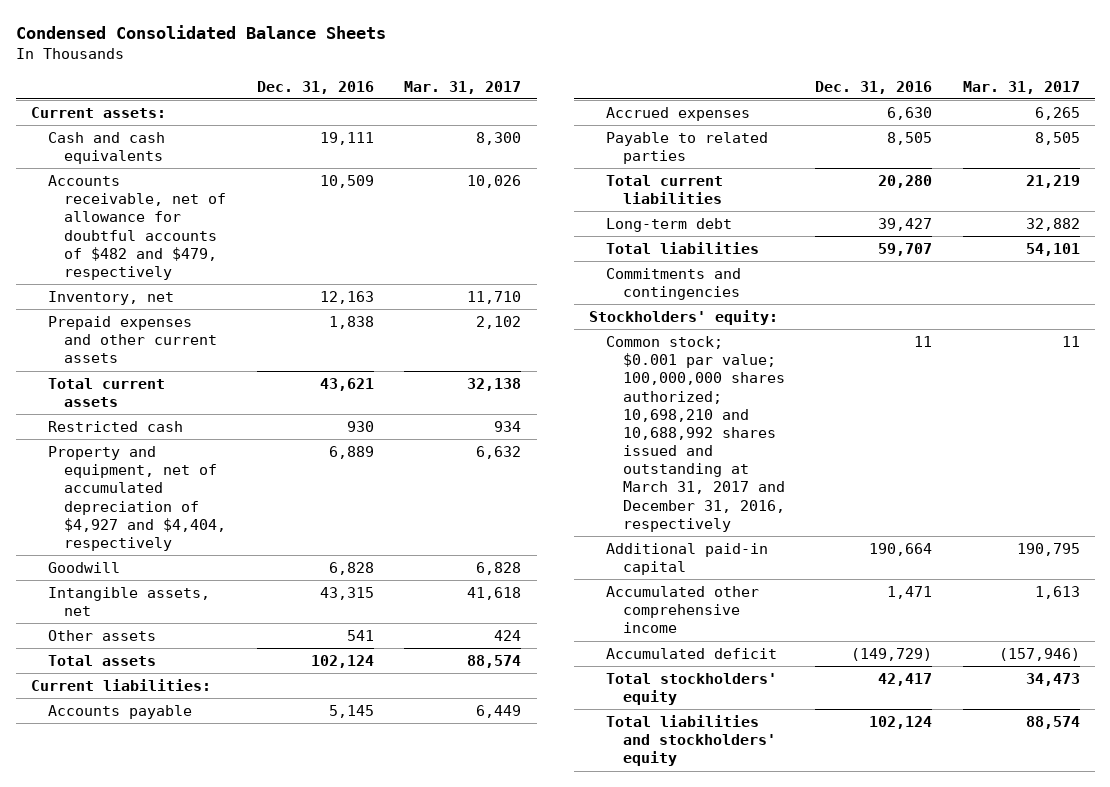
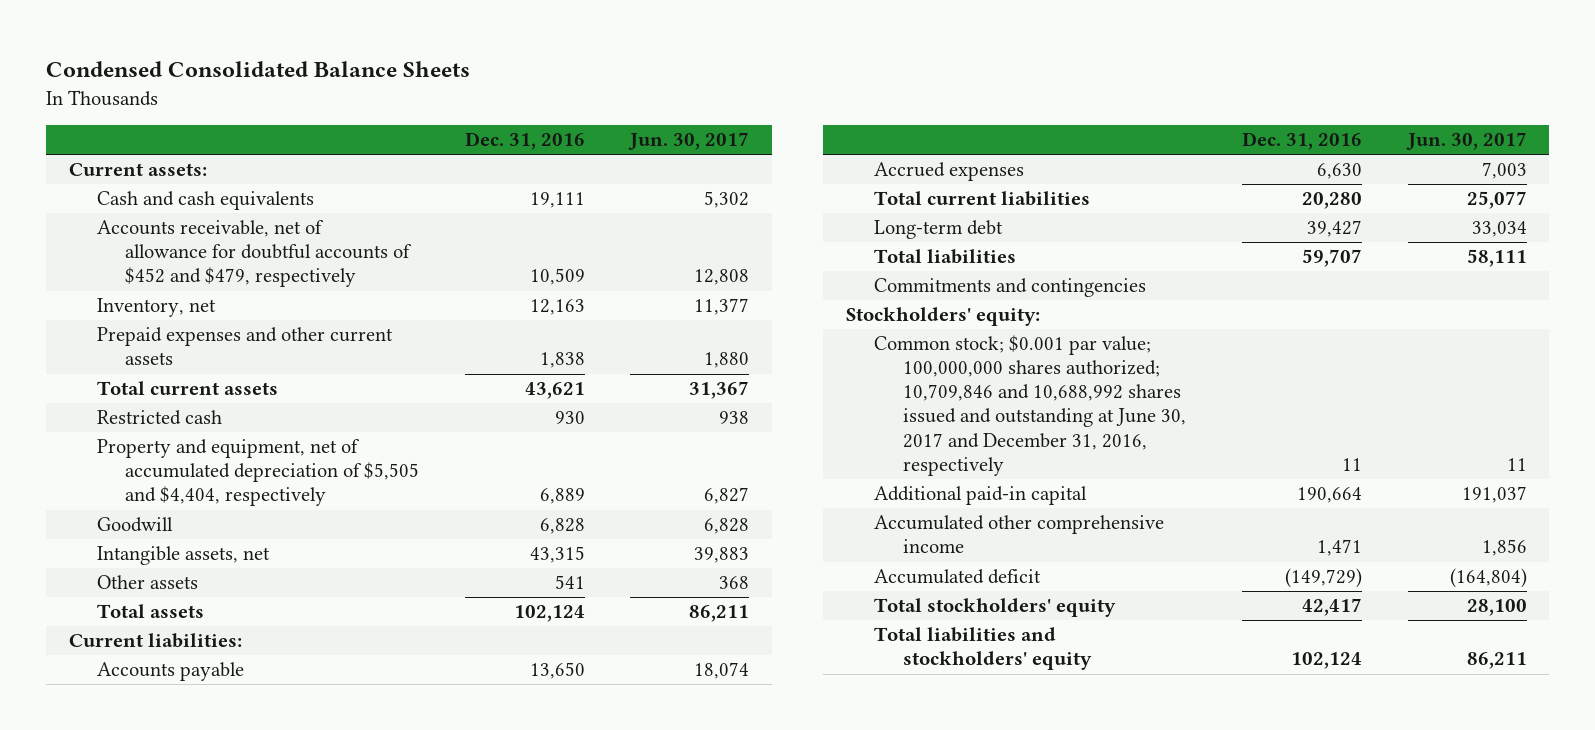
[404,80,522,94] Mar. 31, 2017 -> none
none -> [628,132,750,151] Jun. 30, 2017
[47,175,227,280] Accounts receivable, net of allowance for doubtful accounts of $482 and $479, respectively -> [96,220,413,288] Accounts receivable, net of allowance for doubtful accounts of $452 and $479, respectively
[47,446,227,551] Property and equipment, net of accumulated depreciation of $4,927 and $4,404, respectively -> [96,439,420,507] Property and equipment, net of accumulated depreciation of $5,505 and $4,404, respectively
[328,705,374,719] 5,145 -> [529,662,585,680] 13,650
[605,132,768,165] Payable to related parties -> none
[605,336,785,532] Common stock; $0.001 par value; 100,000,000 shares authorized; 10,698,210 and 10,688,992 shares issued and outstanding at March 31, 2017 and December 31, 2016, respectively -> [874,335,1186,476] Common stock; $0.001 par value; 100,000,000 shares authorized; 10,709,846 and 10,688,992 shares issued and outstanding at June 30, 2017 and December 31, 2016, respectively

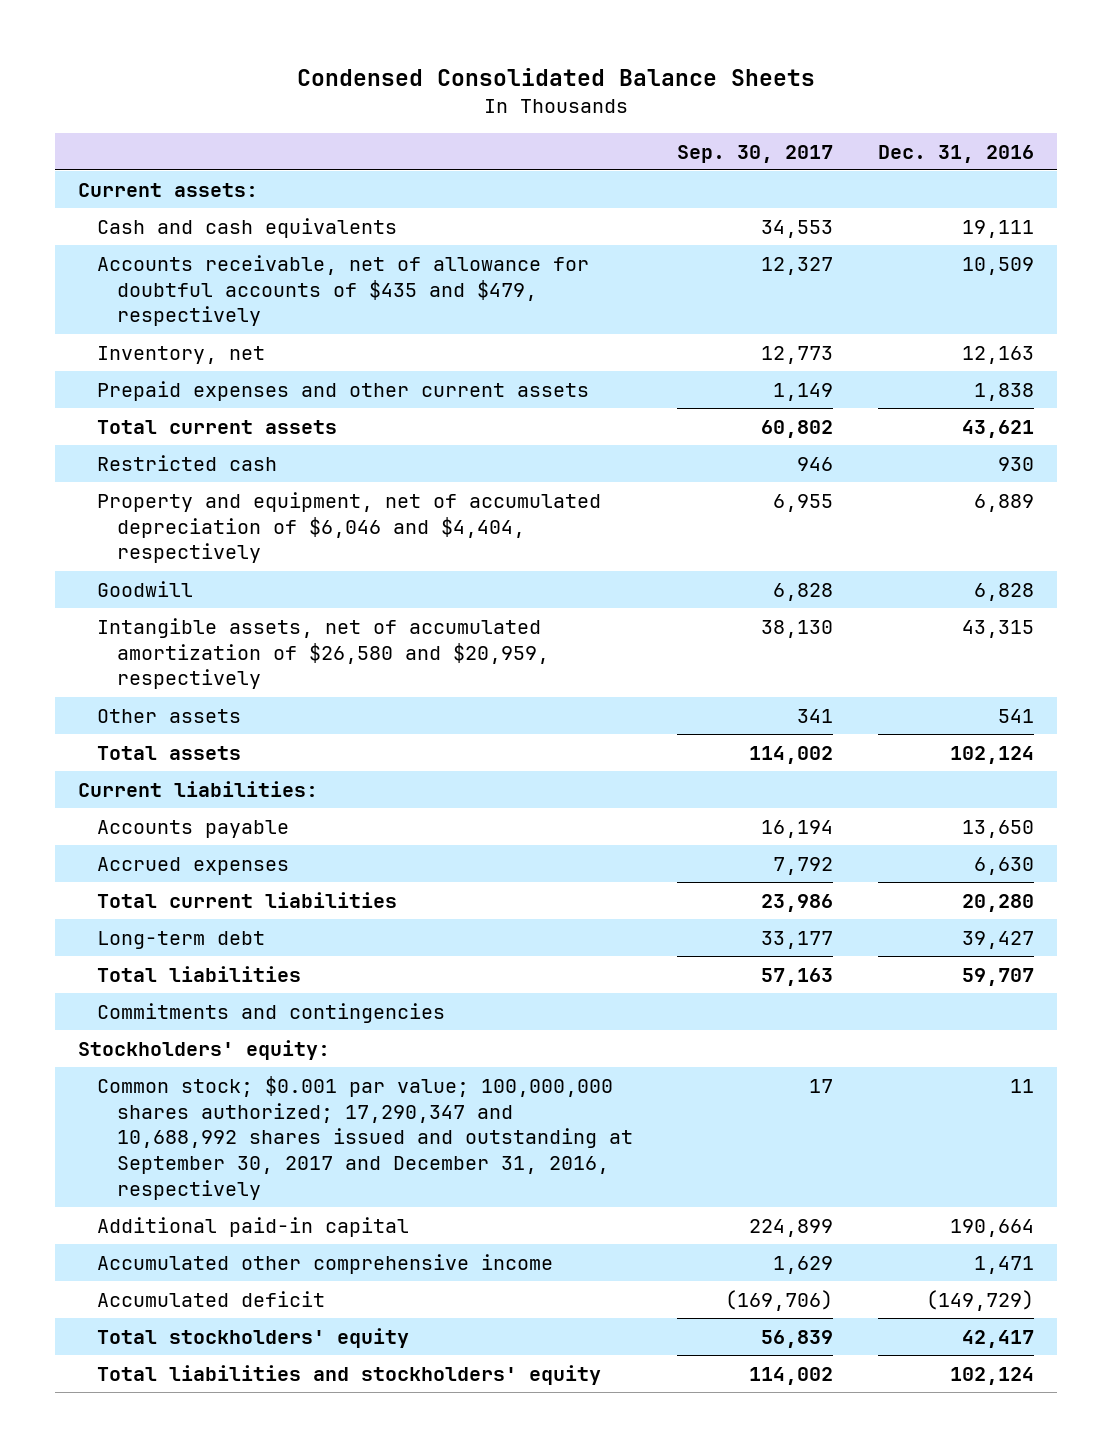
[628,132,750,151] Jun. 30, 2017 -> none
none -> [677,144,834,163] Sep. 30, 2017
[96,220,413,288] Accounts receivable, net of allowance for doubtful accounts of $452 and $479, respectively -> [97,254,590,327] Accounts receivable, net of allowance for doubtful accounts of $435 and $479, respectively
[96,439,420,507] Property and equipment, net of accumulated depreciation of $5,505 and $4,404, respectively -> [97,491,602,564] Property and equipment, net of accumulated depreciation of $6,046 and $4,404, respectively
[96,546,270,566] Intangible assets, net -> [97,617,549,690] Intangible assets, net of accumulated amortization of $26,580 and $20,959, respectively
[874,335,1186,476] Common stock; $0.001 par value; 100,000,000 shares authorized; 10,709,846 and 10,688,992 shares issued and outstanding at June 30, 2017 and December 31, 2016, respectively -> [97,1075,633,1200] Common stock; $0.001 par value; 100,000,000 shares authorized; 17,290,347 and 10,688,992 shares issued and outstanding at September 30, 2017 and December 31, 2016, respectively

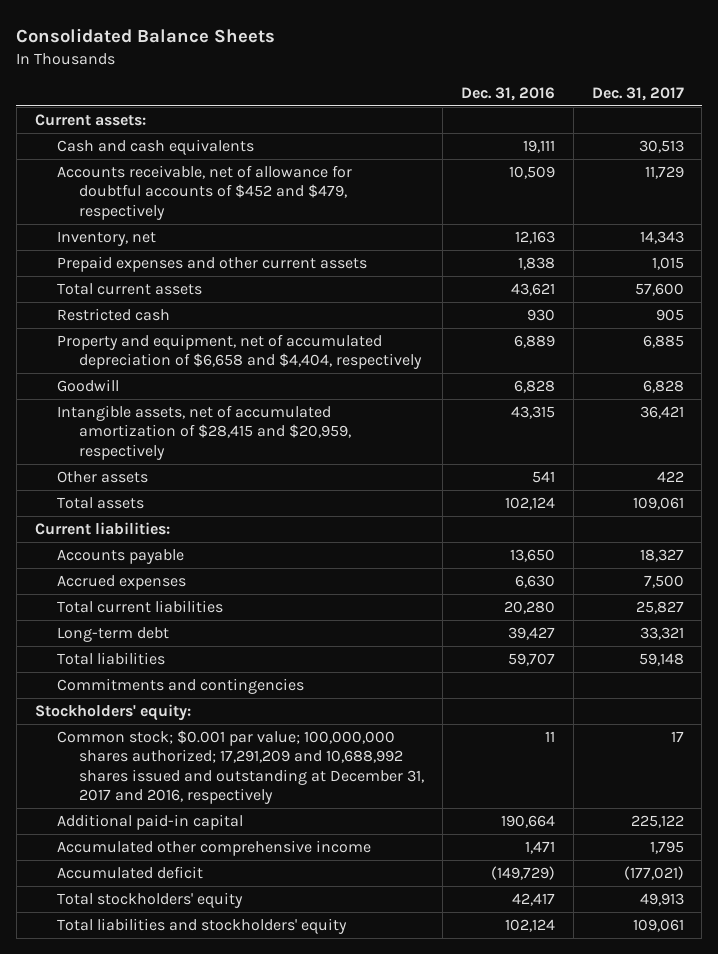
[296,68,815,87] Condensed Consolidated Balance Sheets -> [16,27,276,43] Consolidated Balance Sheets
[677,144,834,163] Sep. 30, 2017 -> none
none -> [591,86,684,101] Dec. 31, 2017
[97,254,590,327] Accounts receivable, net of allowance for doubtful accounts of $435 and $479, respectively -> [56,165,352,220] Accounts receivable, net of allowance for doubtful accounts of $452 and $479, respectively
[97,491,602,564] Property and equipment, net of accumulated depreciation of $6,046 and $4,404, respectively -> [56,334,423,370] Property and equipment, net of accumulated depreciation of $6,658 and $4,404, respectively
[97,617,549,690] Intangible assets, net of accumulated amortization of $26,580 and $20,959, respectively -> [56,405,352,460] Intangible assets, net of accumulated amortization of $28,415 and $20,959, respectively
[97,1075,633,1200] Common stock; $0.001 par value; 100,000,000 shares authorized; 17,290,347 and 10,688,992 shares issued and outstanding at September 30, 2017 and December 31, 2016, respectively -> [56,730,425,805] Common stock; $0.001 par value; 100,000,000 shares authorized; 17,291,209 and 10,688,992 shares issued and outstanding at December 31, 2017 and 2016, respectively

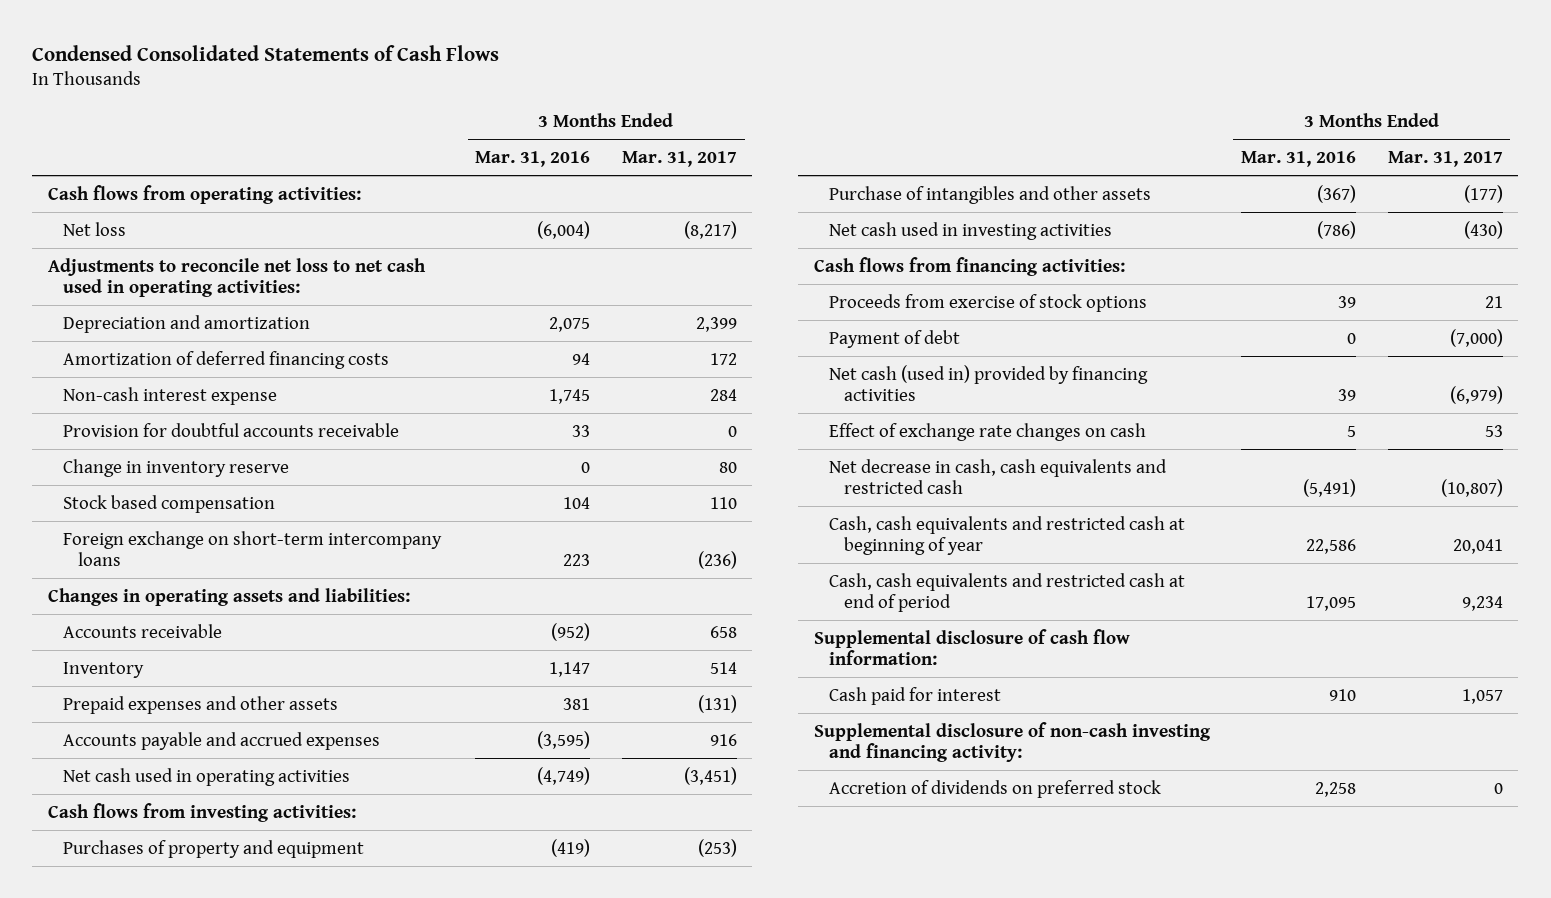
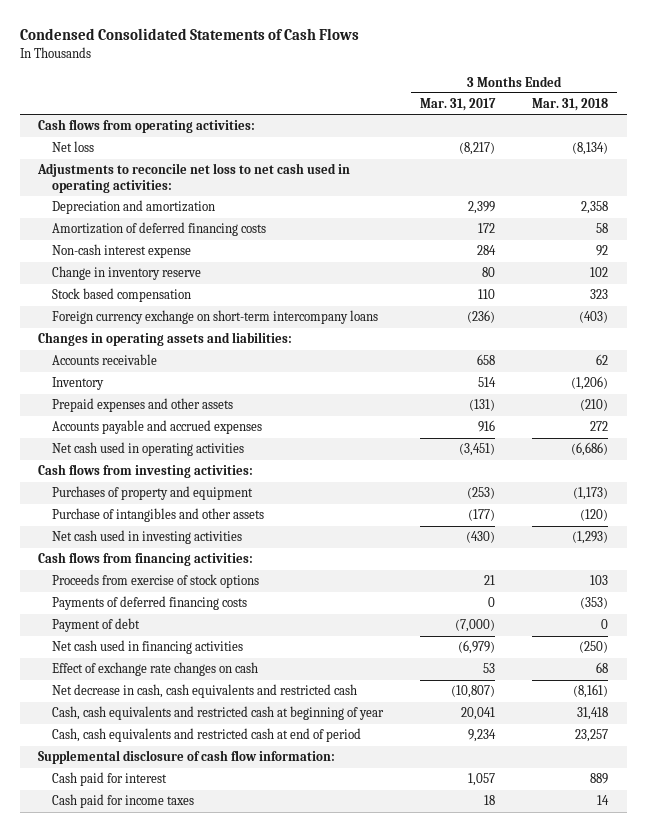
[475,150,591,167] Mar. 31, 2016 -> none
none -> [532,98,609,112] Mar. 31, 2018
[63,422,400,437] Provision for doubtful accounts receivable -> none
[63,530,443,567] Foreign exchange on short-term intercompany loans -> [51,310,378,325] Foreign currency exchange on short-term intercompany loans
none -> [51,596,247,611] Payments of deferred financing costs
[829,364,1149,402] Net cash (used in) provided by financing activities -> [51,640,243,655] Net cash used in financing activities
[813,721,1211,763] Supplemental disclosure of non-cash investing and financing activity: -> none
[829,779,1162,798] Accretion of dividends on preferred stock -> none
none -> [51,794,194,809] Cash paid for income taxes

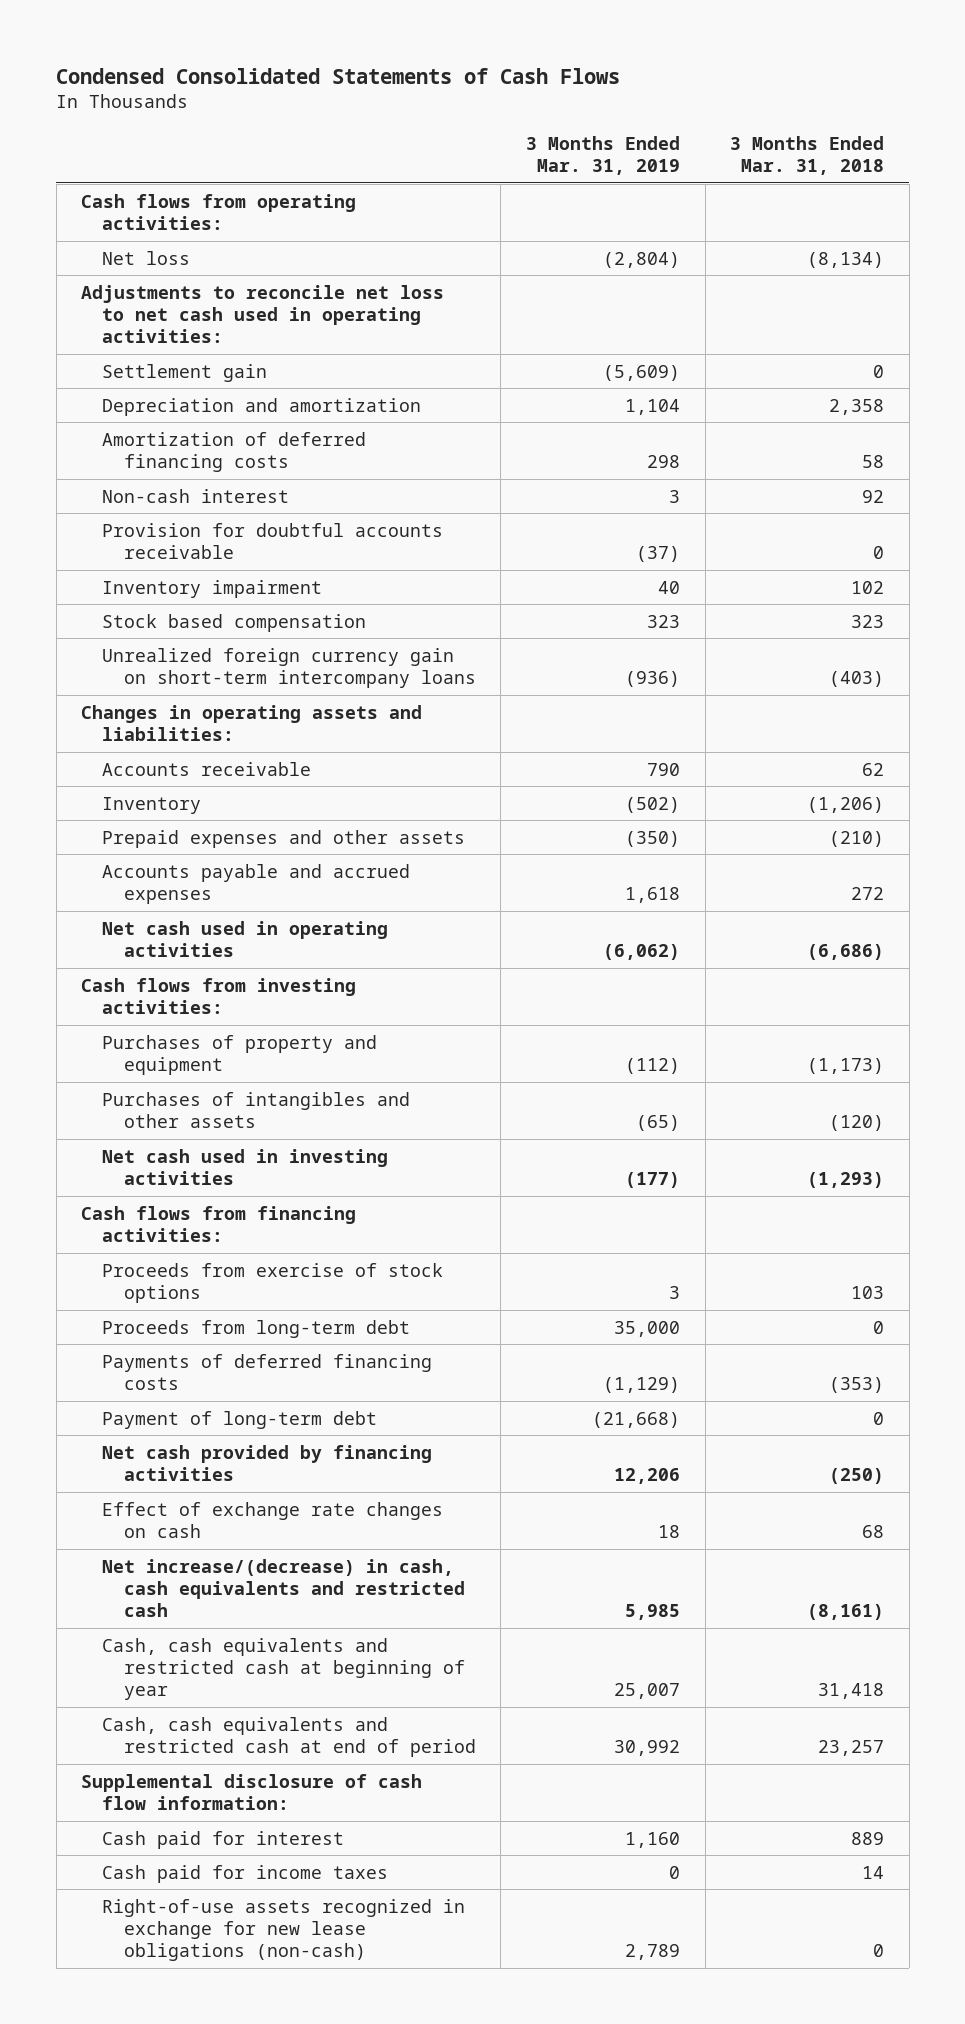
[419,98,496,112] Mar. 31, 2017 -> none
none -> [525,135,680,175] 3 Months Ended Mar. 31, 2019
none -> [102,363,268,382] Settlement gain
[51,244,191,259] Non-cash interest expense -> [102,488,290,503] Non-cash interest
none -> [102,522,444,560] Provision for doubtful accounts receivable
[51,266,201,281] Change in inventory reserve -> [102,579,323,598] Inventory impairment
[51,310,378,325] Foreign currency exchange on short-term intercompany loans -> [102,647,476,689] Unrealized foreign currency gain on short-term intercompany loans
[51,508,264,523] Purchase of intangibles and other assets -> [102,1091,411,1129] Purchases of intangibles and other assets
none -> [102,1319,411,1338] Proceeds from long-term debt
[51,618,140,633] Payment of debt -> [102,1410,378,1429] Payment of long-term debt
[51,640,243,655] Net cash used in financing activities -> [102,1444,433,1482] Net cash provided by financing activities
[51,684,357,699] Net decrease in cash, cash equivalents and restricted cash -> [102,1558,465,1618] Net increase/(decrease) in cash, cash equivalents and restricted cash
none -> [102,1898,466,1962] Right-of-use assets recognized in exchange for new lease obligations (non-cash)

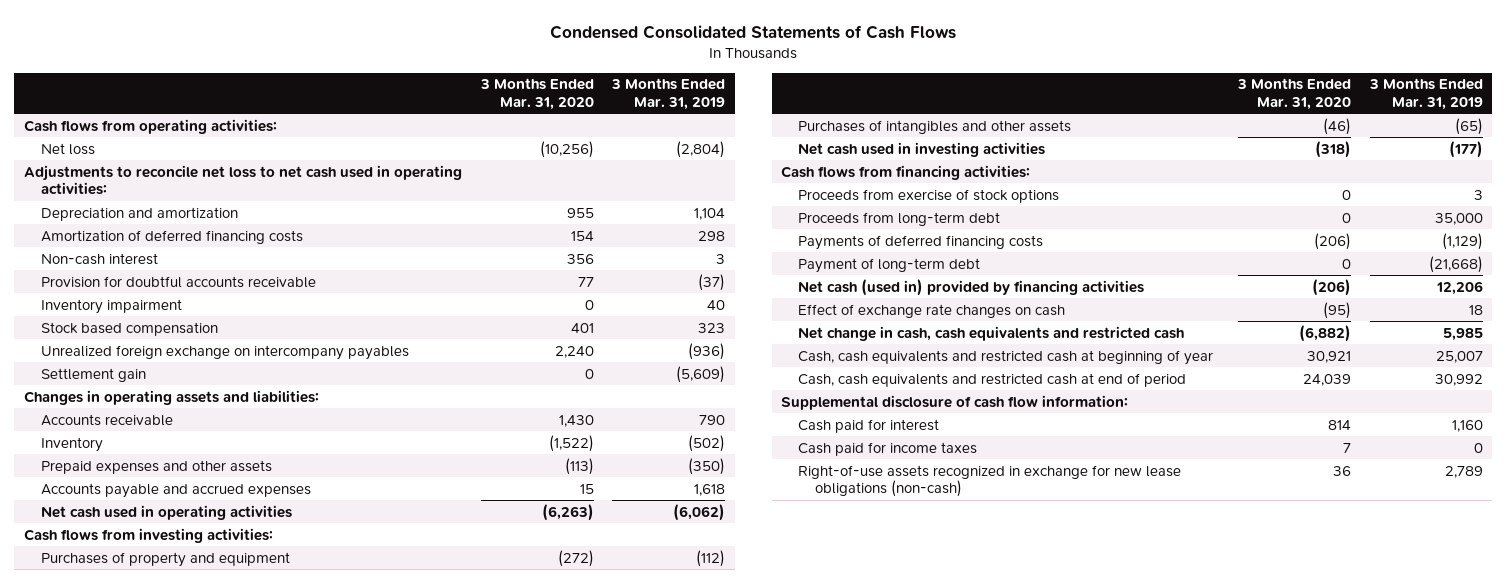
[730,135,885,175] 3 Months Ended Mar. 31, 2018 -> none
none -> [479,78,594,110] 3 Months Ended Mar. 31, 2020
[102,647,476,689] Unrealized foreign currency gain on short-term intercompany loans -> [40,344,409,360] Unrealized foreign exchange on intercompany payables
[102,363,268,382] Settlement gain -> [40,367,146,382] Settlement gain
[102,1444,433,1482] Net cash provided by financing activities -> [798,278,1145,296] Net cash (used in) provided by financing activities
[102,1558,465,1618] Net increase/(decrease) in cash, cash equivalents and restricted cash -> [798,325,1185,341] Net change in cash, cash equivalents and restricted cash

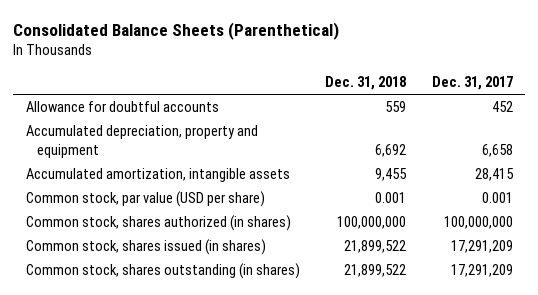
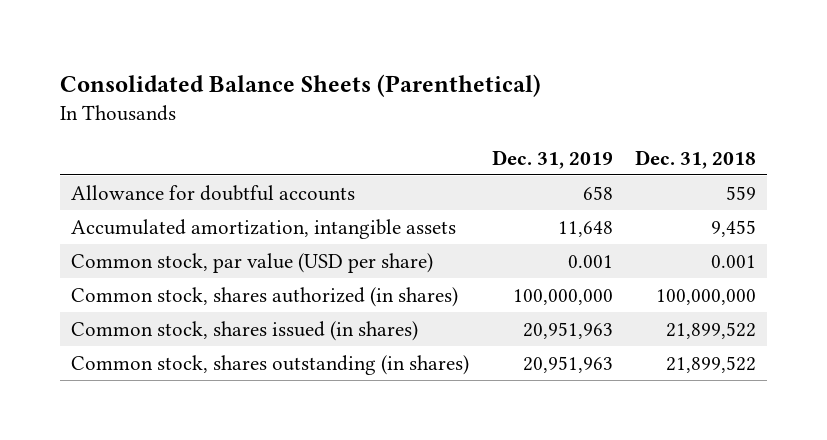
[431,76,513,91] Dec. 31, 2017 -> none
none -> [491,149,613,169] Dec. 31, 2019
[25,125,258,158] Accumulated depreciation, property and equipment -> none

